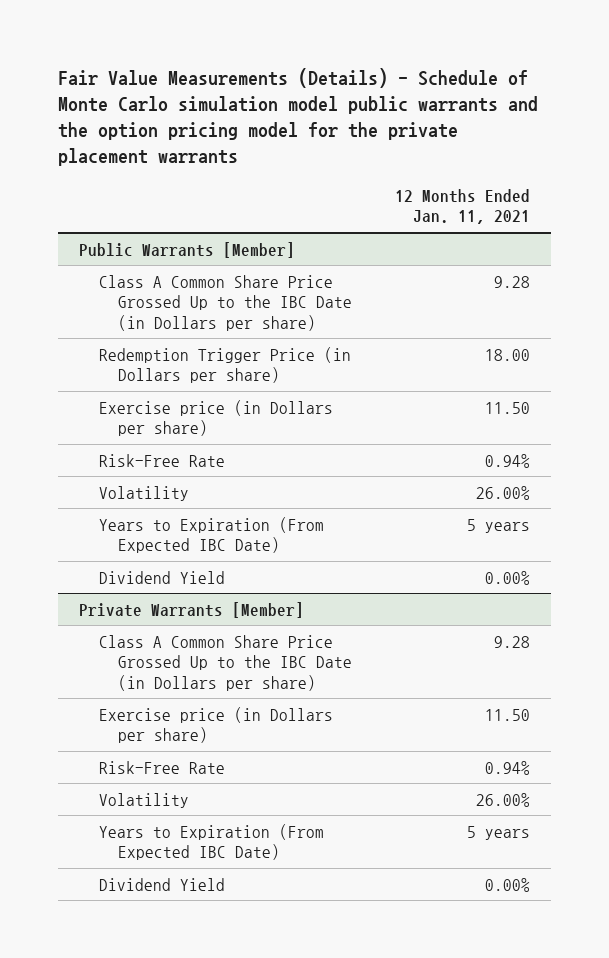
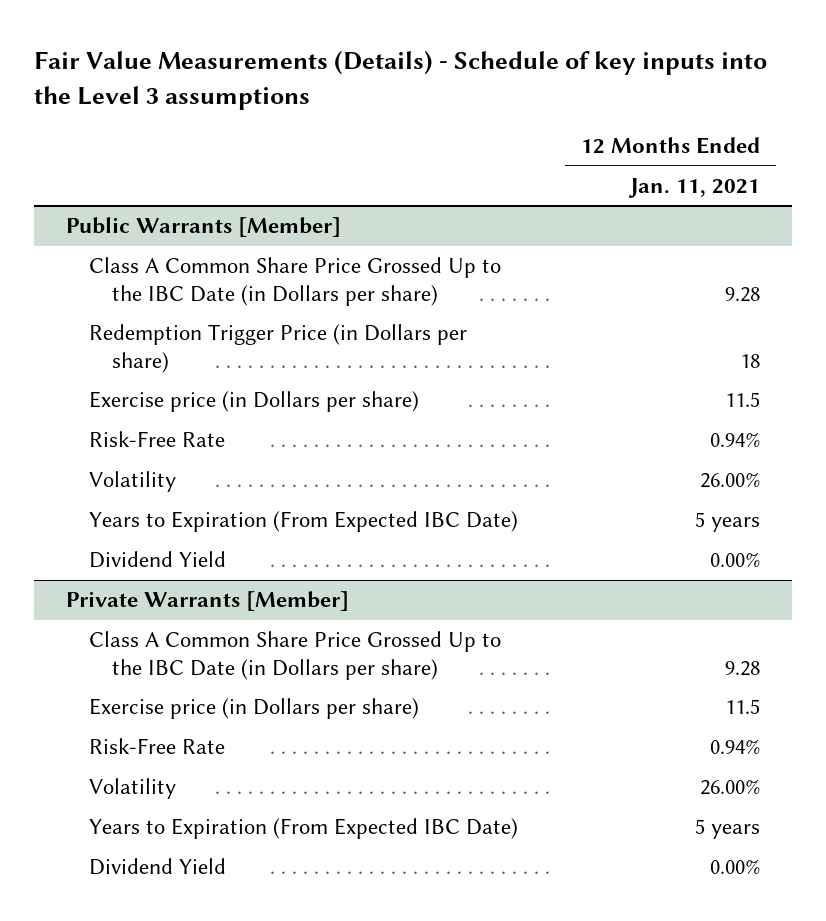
[57,67,538,167] Fair Value Measurements (Details) - Schedule of Monte Carlo simulation model public warrants and the option pricing model for the private placement warrants -> [34,50,768,110] Fair Value Measurements (Details) - Schedule of key inputs into the Level 3 assumptions
[484,348,530,361] 18.00 -> [740,353,761,368] 18
[484,401,530,414] 11.50 -> [725,392,761,408] 11.5
[484,708,530,721] 11.50 -> [725,699,761,715] 11.5

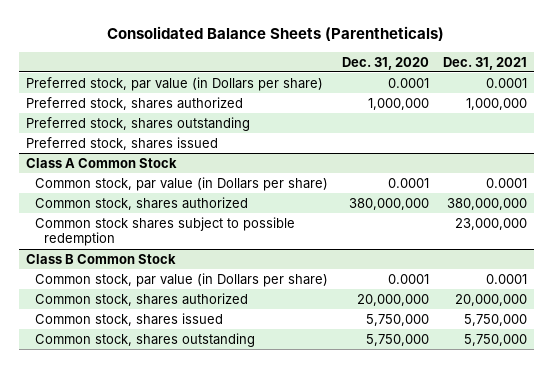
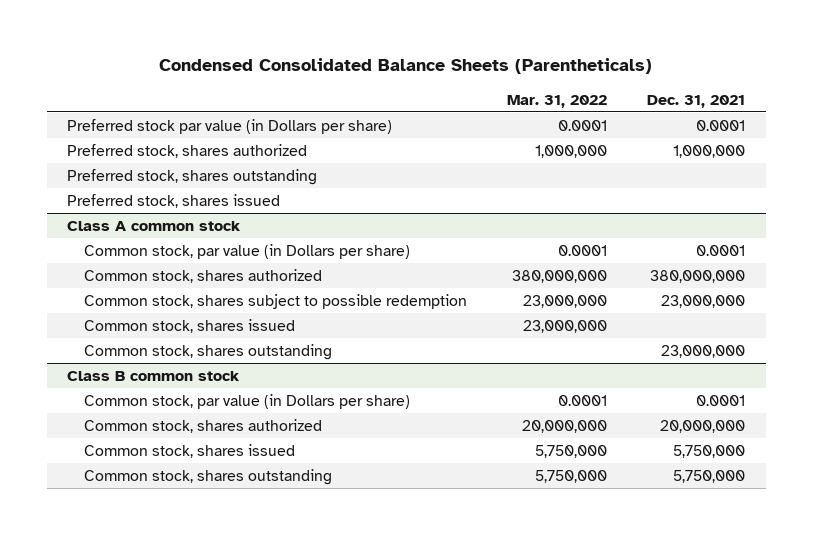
[107,25,445,41] Consolidated Balance Sheets (Parentheticals) -> [159,58,653,75] Condensed Consolidated Balance Sheets (Parentheticals)
[341,56,429,70] Dec. 31, 2020 -> none
none -> [507,94,608,108] Mar. 31, 2022
[25,76,323,91] Preferred stock, par value (in Dollars per share) -> [67,118,393,134] Preferred stock par value (in Dollars per share)
[25,157,177,168] Class A Common Stock -> [67,220,242,231] Class A common stock
[34,216,295,247] Common stock shares subject to possible redemption -> [83,293,467,309] Common stock, shares subject to possible redemption
none -> [83,318,295,333] Common stock, shares issued
none -> [83,343,332,360] Common stock, shares outstanding
[25,253,176,264] Class B Common Stock -> [67,370,241,381] Class B common stock

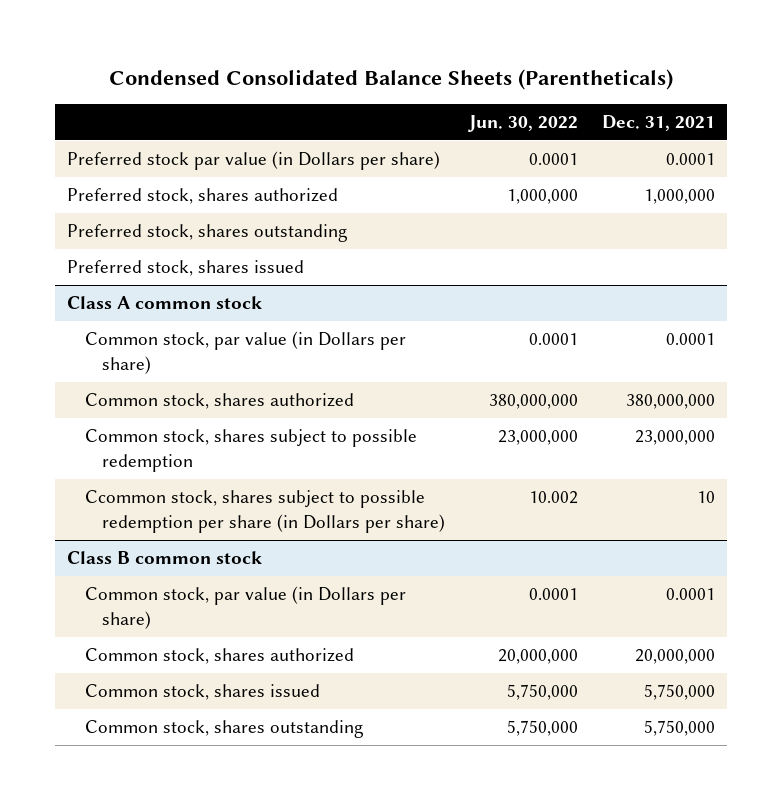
[507,94,608,108] Mar. 31, 2022 -> none
none -> [468,114,579,132] Jun. 30, 2022
[83,318,295,333] Common stock, shares issued -> none
[83,343,332,360] Common stock, shares outstanding -> none
none -> [84,490,446,533] Ccommon stock, shares subject to possible redemption per share (in Dollars per share)

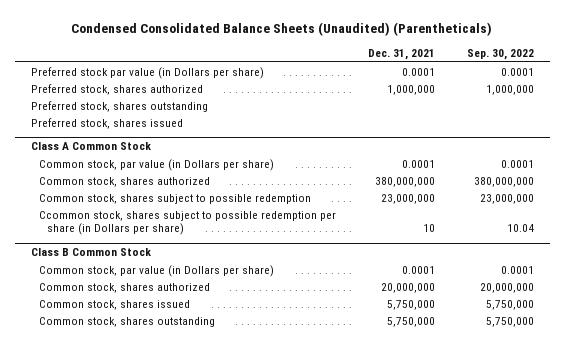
[109,68,674,90] Condensed Consolidated Balance Sheets (Parentheticals) -> [71,22,493,37] Condensed Consolidated Balance Sheets (Unaudited) (Parentheticals)
[468,114,579,132] Jun. 30, 2022 -> none
none -> [466,49,534,61] Sep. 30, 2022
[67,296,263,310] Class A common stock -> [30,142,151,151] Class A Common Stock
[67,551,263,565] Class B common stock -> [30,248,151,257] Class B Common Stock

